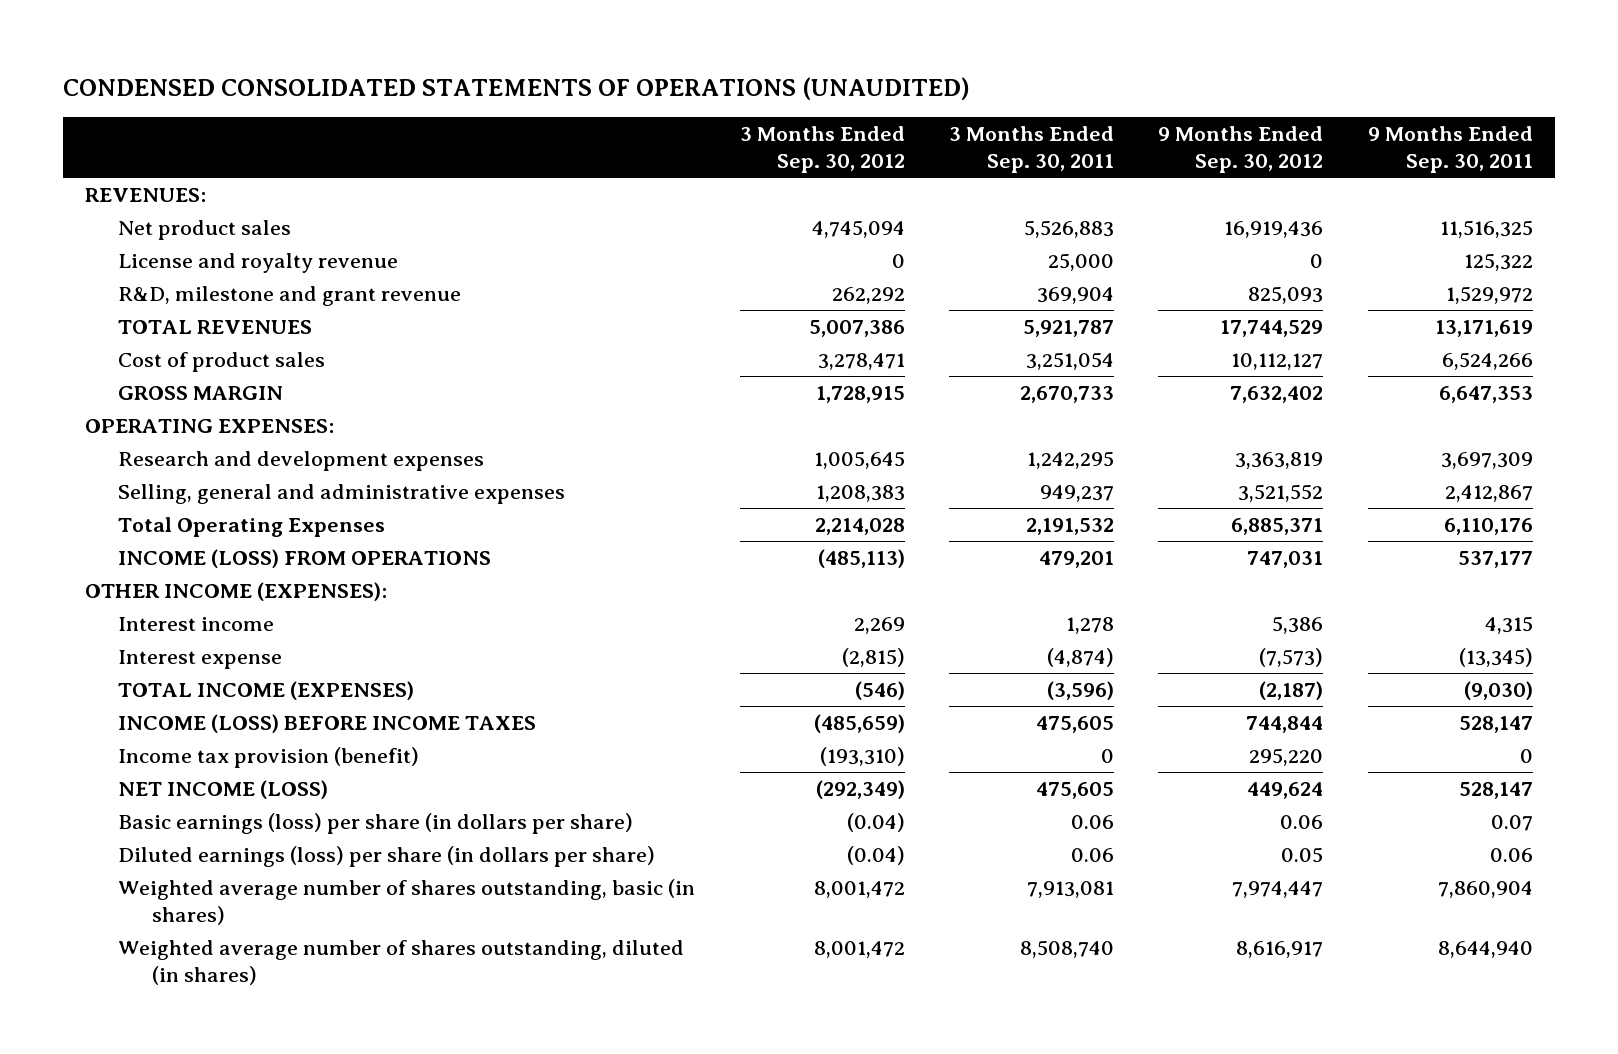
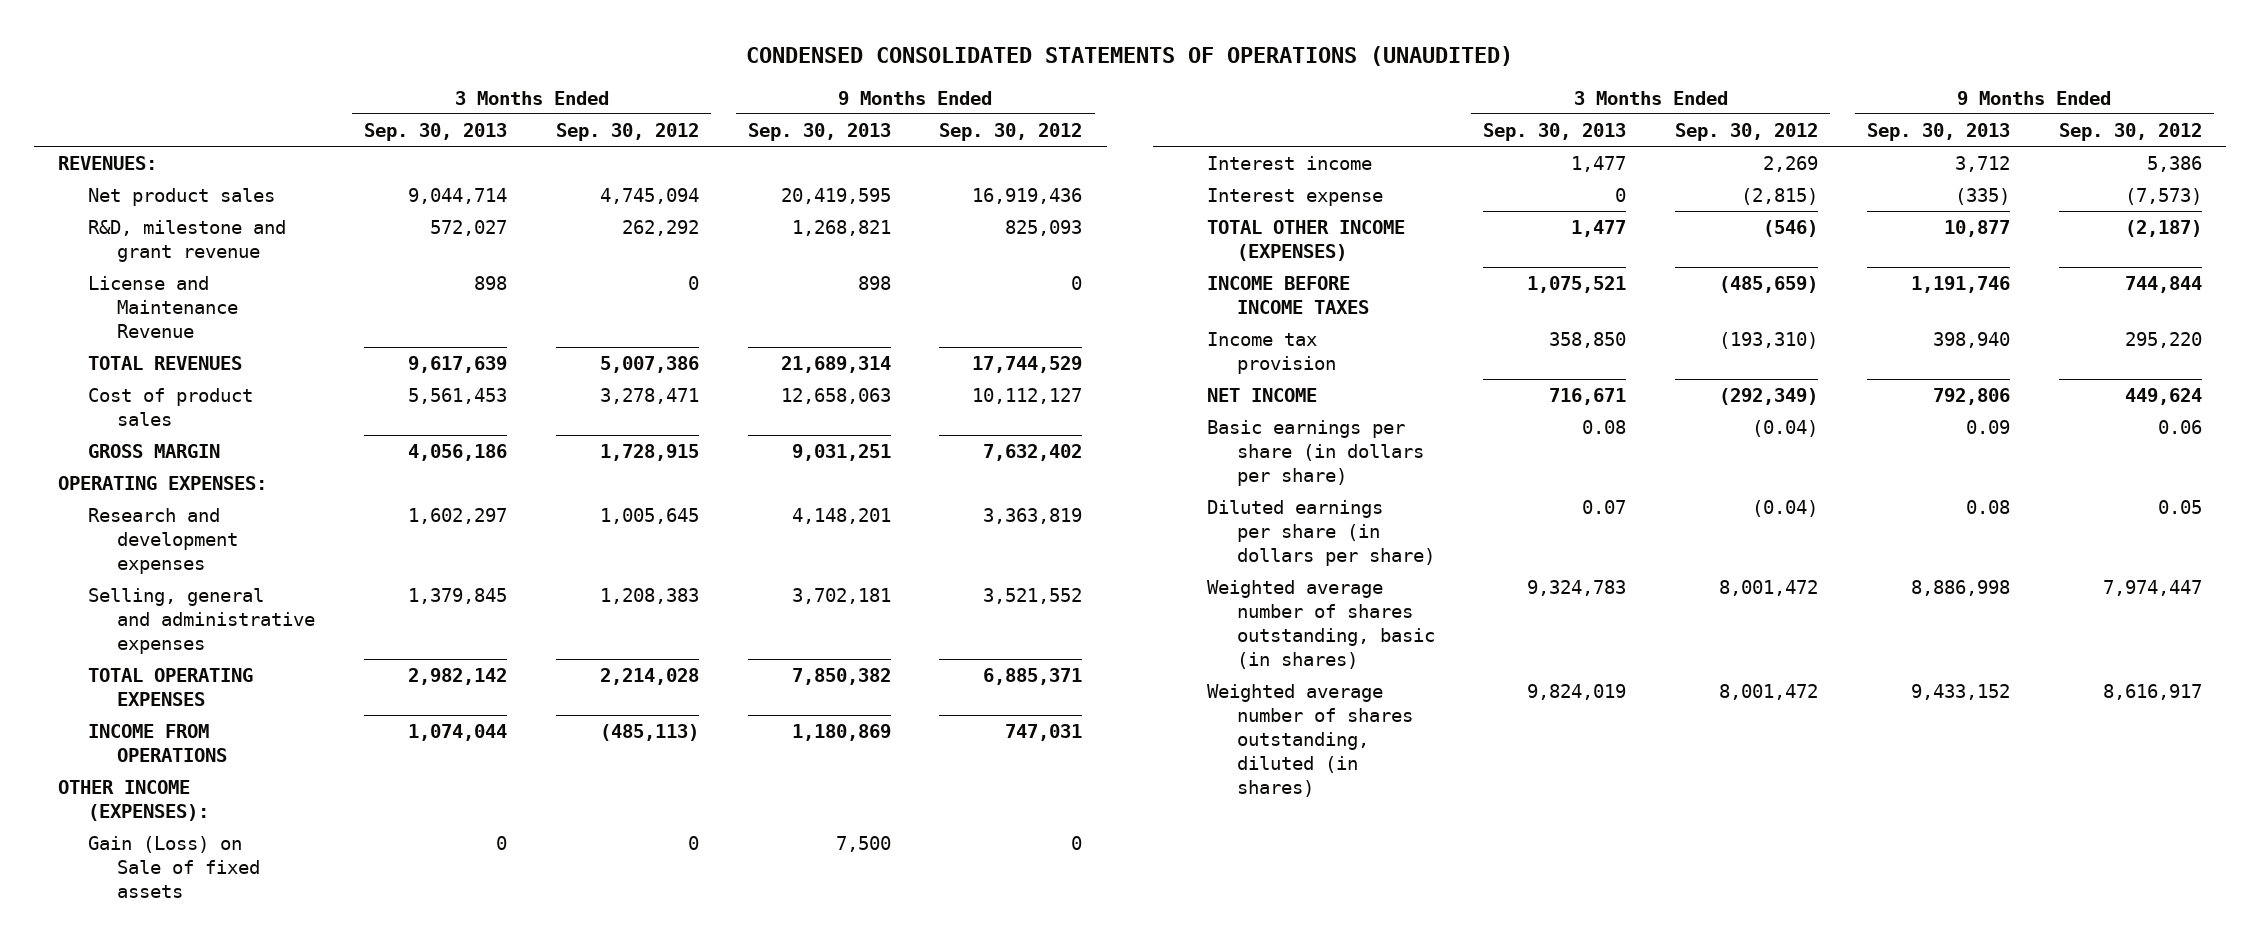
[949,126,1115,174] 3 Months Ended Sep. 30, 2011 -> none
[1367,126,1533,174] 9 Months Ended Sep. 30, 2011 -> none
none -> [364,122,508,141] Sep. 30, 2013
none -> [747,122,891,141] Sep. 30, 2013
[118,253,399,274] License and royalty revenue -> none
none -> [87,275,239,338] License and Maintenance Revenue
[118,517,386,538] Total Operating Expenses -> [87,667,253,706] TOTAL OPERATING EXPENSES
[118,549,492,569] INCOME (LOSS) FROM OPERATIONS -> [87,723,228,762] INCOME FROM OPERATIONS
none -> [87,835,261,898] Gain (Loss) on Sale of fixed assets
[118,681,415,701] TOTAL INCOME (EXPENSES) -> [1207,219,1406,261] TOTAL OTHER INCOME (EXPENSES)
[118,714,537,734] INCOME (LOSS) BEFORE INCOME TAXES -> [1207,275,1369,314] INCOME BEFORE INCOME TAXES
[118,747,420,769] Income tax provision (benefit) -> [1207,331,1336,374] Income tax provision
[118,780,329,800] NET INCOME (LOSS) -> [1207,387,1318,402] NET INCOME
[118,813,634,835] Basic earnings (loss) per share (in dollars per share) -> [1207,419,1424,486] Basic earnings per share (in dollars per share)
[118,846,656,868] Diluted earnings (loss) per share (in dollars per share) -> [1207,499,1435,566] Diluted earnings per share (in dollars per share)

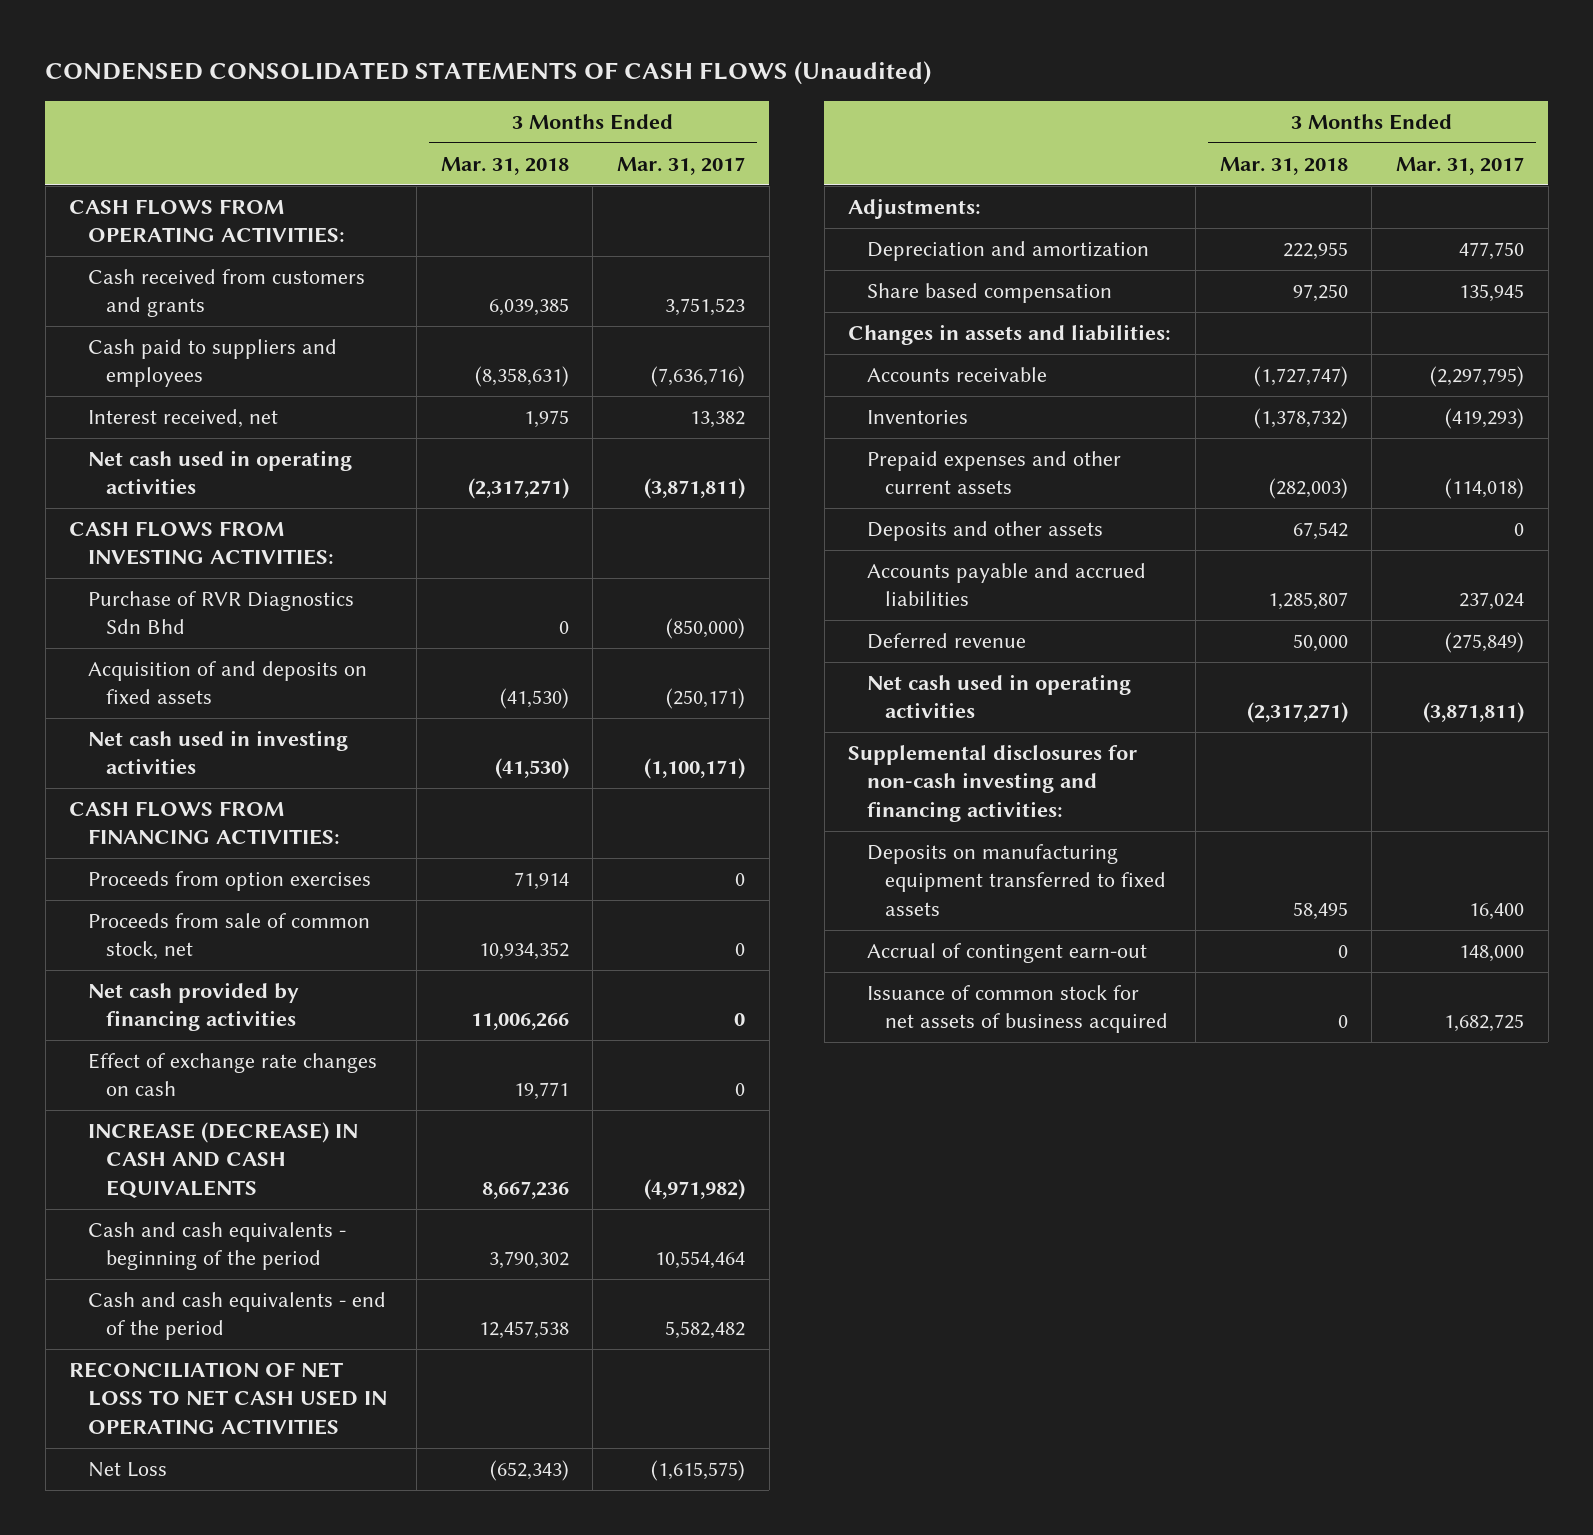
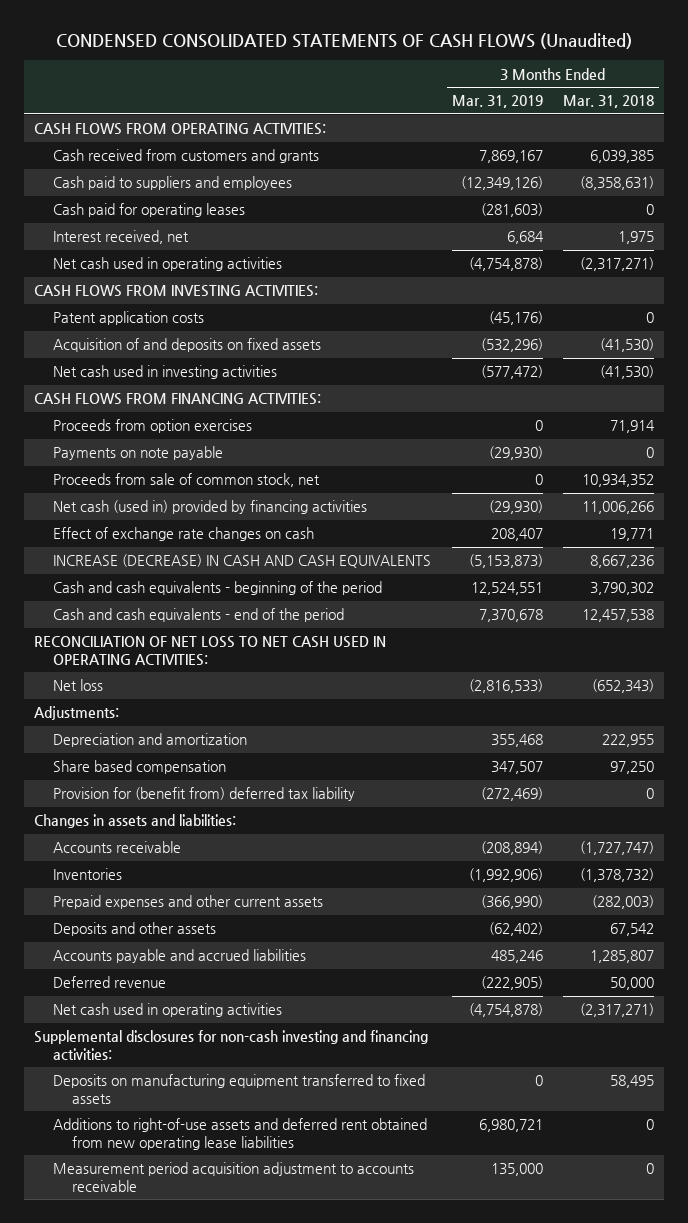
[617,156,746,175] Mar. 31, 2017 -> none
none -> [451,95,543,109] Mar. 31, 2019
none -> [53,203,246,218] Cash paid for operating leases
[87,591,354,635] Purchase of RVR Diagnostics Sdn Bhd -> none
none -> [53,311,205,326] Patent application costs
none -> [53,446,224,461] Payments on note payable
[87,982,299,1032] Net cash provided by financing activities -> [53,500,368,515] Net cash (used in) provided by financing activities
[69,1362,387,1435] RECONCILIATION OF NET LOSS TO NET CASH USED IN OPERATING ACTIVITIES -> [34,636,387,667] RECONCILIATION OF NET LOSS TO NET CASH USED IN OPERATING ACTIVITIES:
[87,1462,167,1478] Net Loss -> [53,679,104,692] Net loss
none -> [53,787,356,802] Provision for (benefit from) deferred tax liability
[866,943,1147,964] Accrual of contingent earn-out -> none
[866,985,1169,1034] Issuance of common stock for net assets of business acquired -> none
none -> [53,1118,428,1151] Additions to right-of-use assets and deferred rent obtained from new operating lease liabilities
none -> [53,1162,415,1193] Measurement period acquisition adjustment to accounts receivable

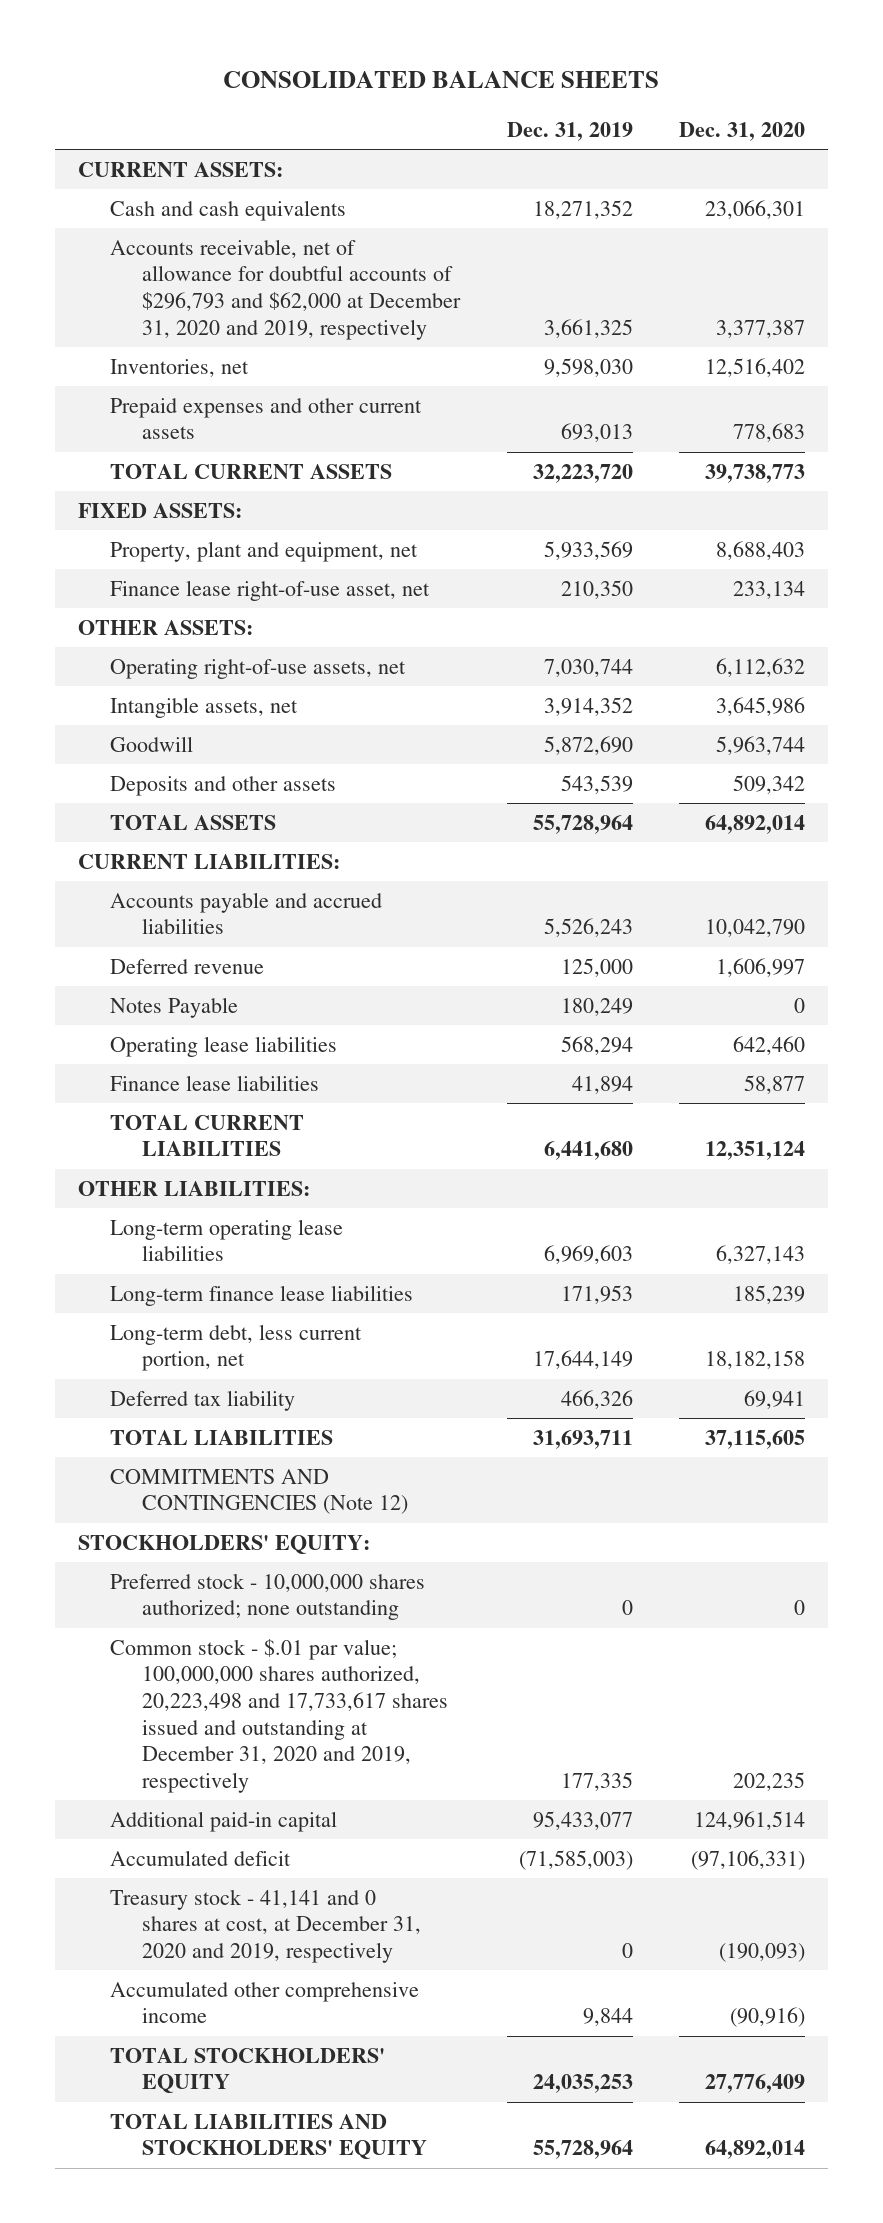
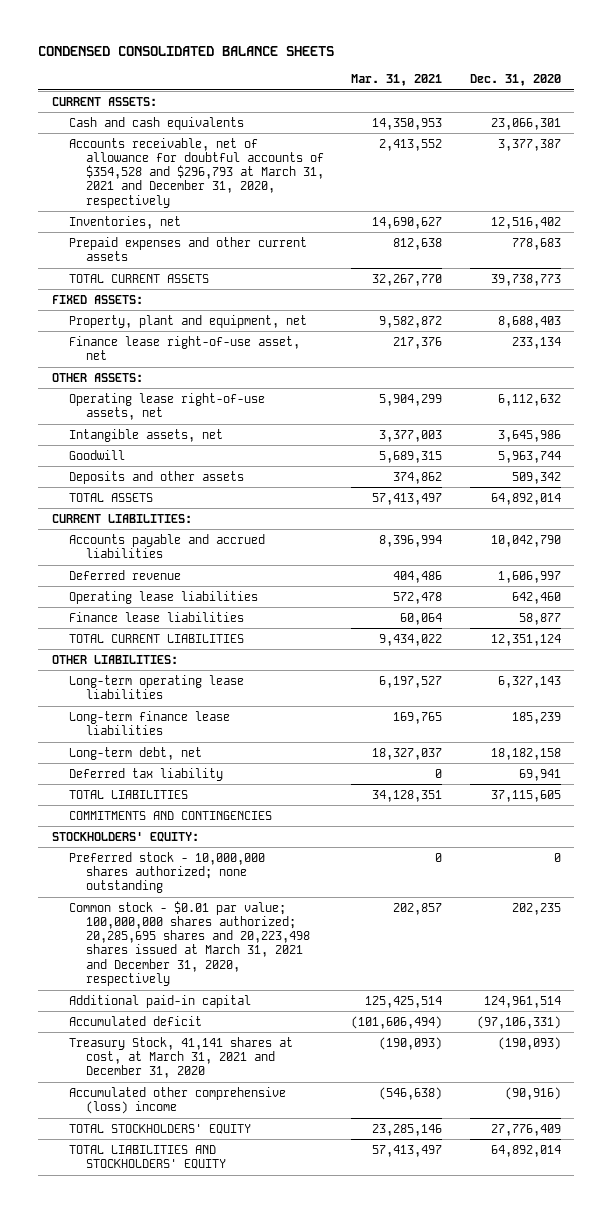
[223,71,660,89] CONSOLIDATED BALANCE SHEETS -> [38,46,335,57] CONDENSED CONSOLIDATED BALANCE SHEETS
[506,121,633,141] Dec. 31, 2019 -> none
none -> [351,73,443,86] Mar. 31, 2021
[109,238,462,340] Accounts receivable, net of allowance for doubtful accounts of $296,793 and $62,000 at December 31, 2020 and 2019, respectively -> [68,137,324,208] Accounts receivable, net of allowance for doubtful accounts of $354,528 and $296,793 at March 31, 2021 and December 31, 2020, respectively
[109,658,406,679] Operating right-of-use assets, net -> [68,392,265,421] Operating lease right-of-use assets, net
[109,996,238,1018] Notes Payable -> none
[109,1323,362,1372] Long-term debt, less current portion, net -> [68,746,202,760] Long-term debt, net
[109,1468,409,1515] COMMITMENTS AND CONTINGENCIES (Note 12) -> [68,810,272,820] COMMITMENTS AND CONTINGENCIES
[109,1638,449,1794] Common stock - $.01 par value; 100,000,000 shares authorized, 20,223,498 and 17,733,617 shares issued and outstanding at December 31, 2020 and 2019, respectively -> [68,900,310,986] Common stock - $0.01 par value; 100,000,000 shares authorized; 20,285,695 shares and 20,223,498 shares issued at March 31, 2021 and December 31, 2020, respectively
[109,1888,422,1964] Treasury stock - 41,141 and 0 shares at cost, at December 31, 2020 and 2019, respectively -> [68,1036,293,1079] Treasury Stock, 41,141 shares at cost, at March 31, 2021 and December 31, 2020
[109,1980,419,2024] Accumulated other comprehensive income -> [68,1086,286,1115] Accumulated other comprehensive (loss) income

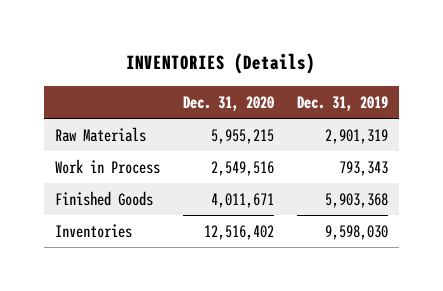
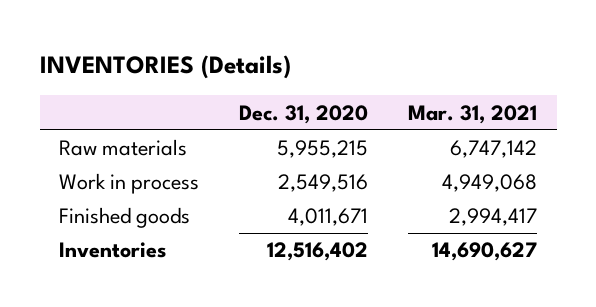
[296,95,388,111] Dec. 31, 2019 -> none
none -> [407,104,537,124] Mar. 31, 2021
[55,126,147,142] Raw Materials -> [59,139,188,157] Raw materials
[55,158,161,174] Work in Process -> [59,173,200,195] Work in process
[55,190,154,206] Finished Goods -> [59,207,191,229] Finished goods

